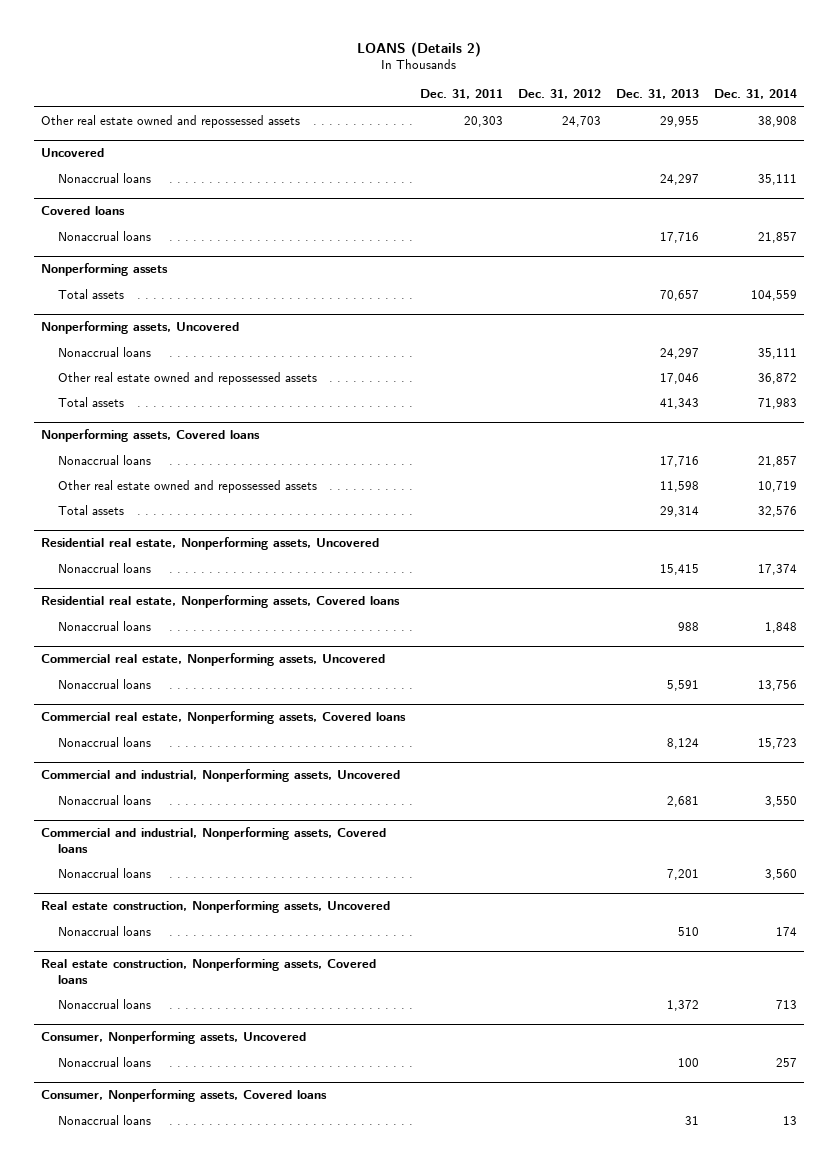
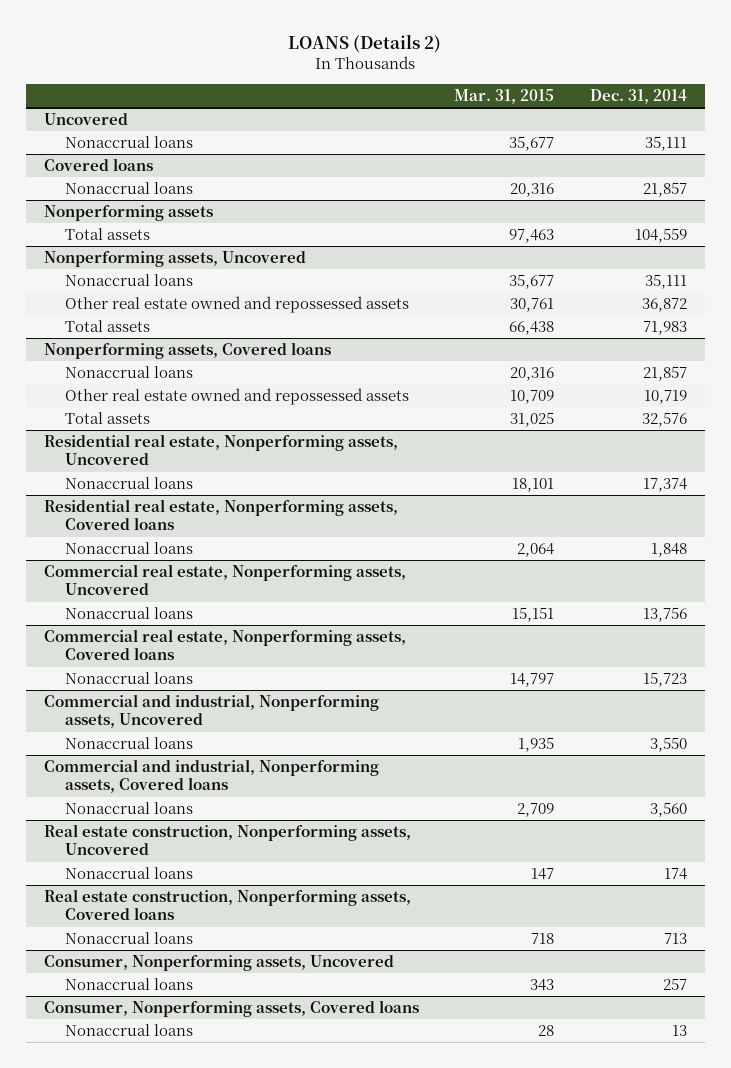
[419,89,503,100] Dec. 31, 2011 -> none
[517,89,601,100] Dec. 31, 2012 -> none
[615,89,699,100] Dec. 31, 2013 -> none
none -> [454,89,555,105] Mar. 31, 2015
[41,114,301,128] Other real estate owned and repossessed assets -> none

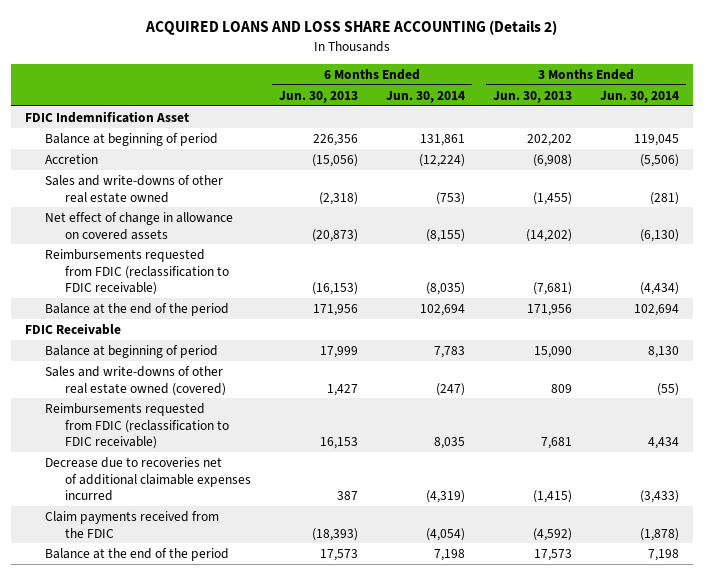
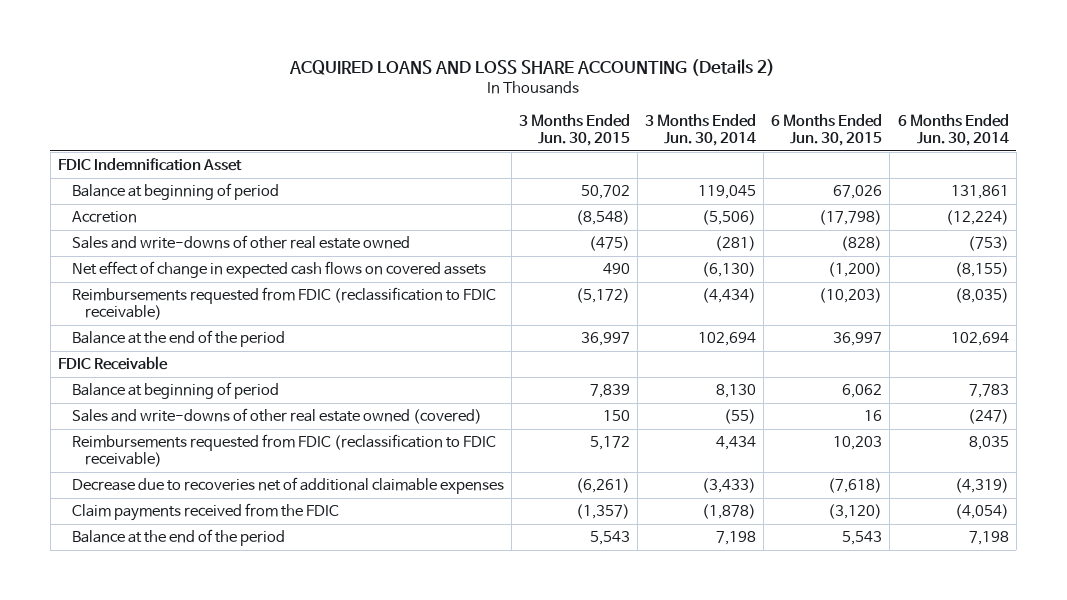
[279,90,359,103] Jun. 30, 2013 -> none
[493,90,573,103] Jun. 30, 2013 -> none
none -> [518,114,630,147] 3 Months Ended Jun. 30, 2015
none -> [771,114,883,147] 6 Months Ended Jun. 30, 2015
[45,211,234,240] Net effect of change in allowance on covered assets -> [71,261,486,279] Net effect of change in expected cash flows on covered assets
[45,456,252,502] Decrease due to recoveries net of additional claimable expenses incurred -> [71,477,504,495] Decrease due to recoveries net of additional claimable expenses

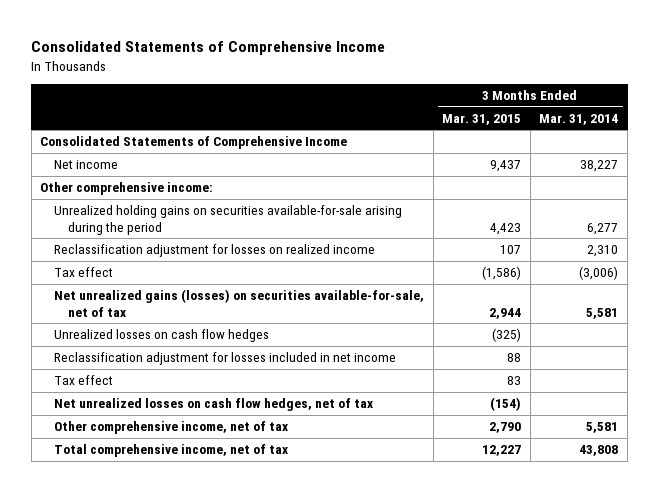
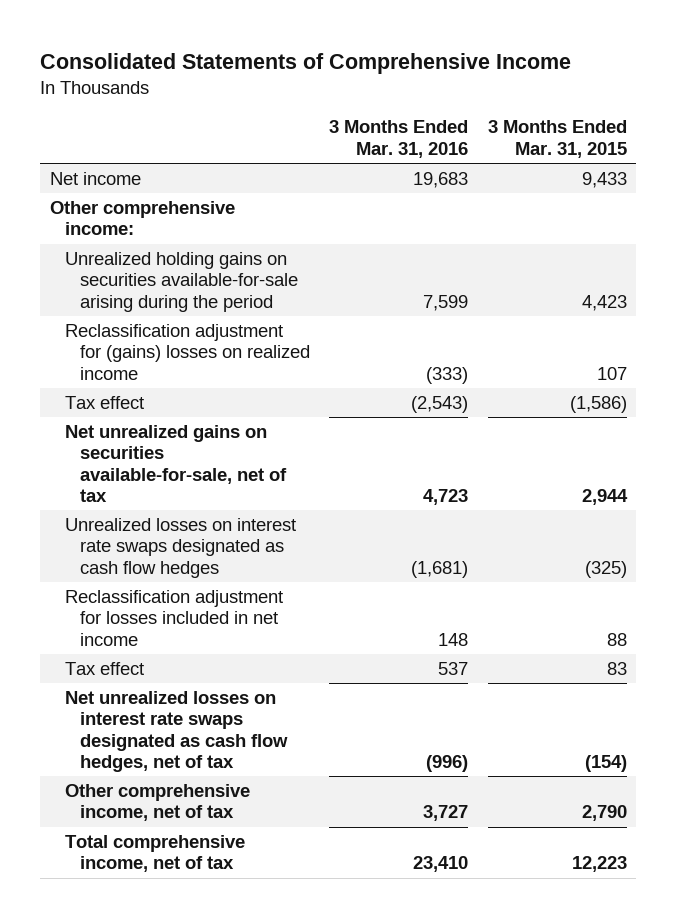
[539,113,619,125] Mar. 31, 2014 -> none
none -> [329,120,469,158] 3 Months Ended Mar. 31, 2016
[40,136,348,150] Consolidated Statements of Comprehensive Income -> none
[490,160,522,173] 9,437 -> [581,171,627,188] 9,433
[54,244,376,258] Reclassification adjustment for losses on realized income -> [64,323,310,380] Reclassification adjustment for (gains) losses on realized income
[54,289,425,317] Net unrealized gains (losses) on securities available-for-sale, net of tax -> [64,424,287,503] Net unrealized gains on securities available-for-sale, net of tax
[54,329,270,343] Unrealized losses on cash flow hedges -> [64,517,296,578] Unrealized losses on interest rate swaps designated as cash flow hedges
[54,398,374,412] Net unrealized losses on cash flow hedges, net of tax -> [64,690,288,773] Net unrealized losses on interest rate swaps designated as cash flow hedges, net of tax
[482,445,522,457] 12,227 -> [571,856,627,873] 12,223

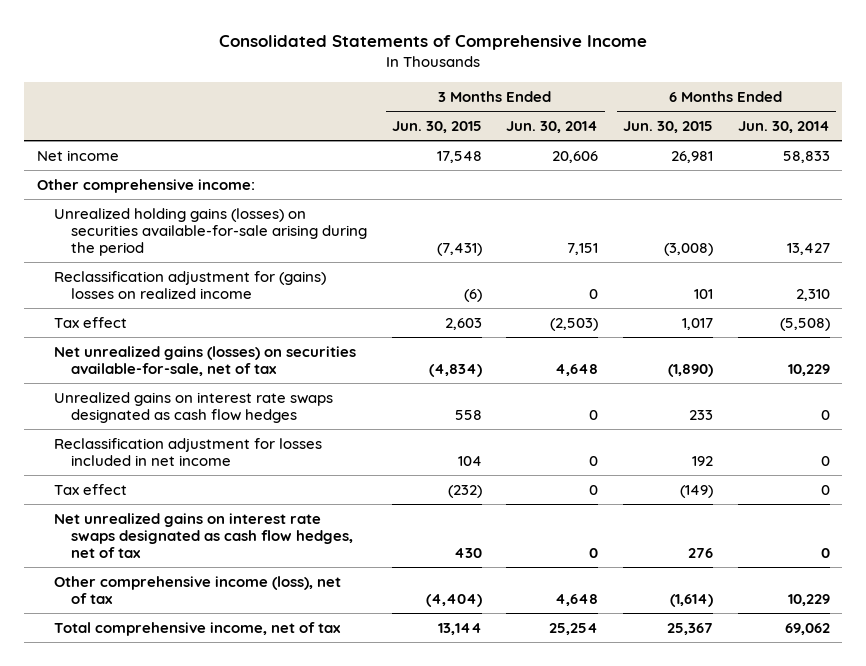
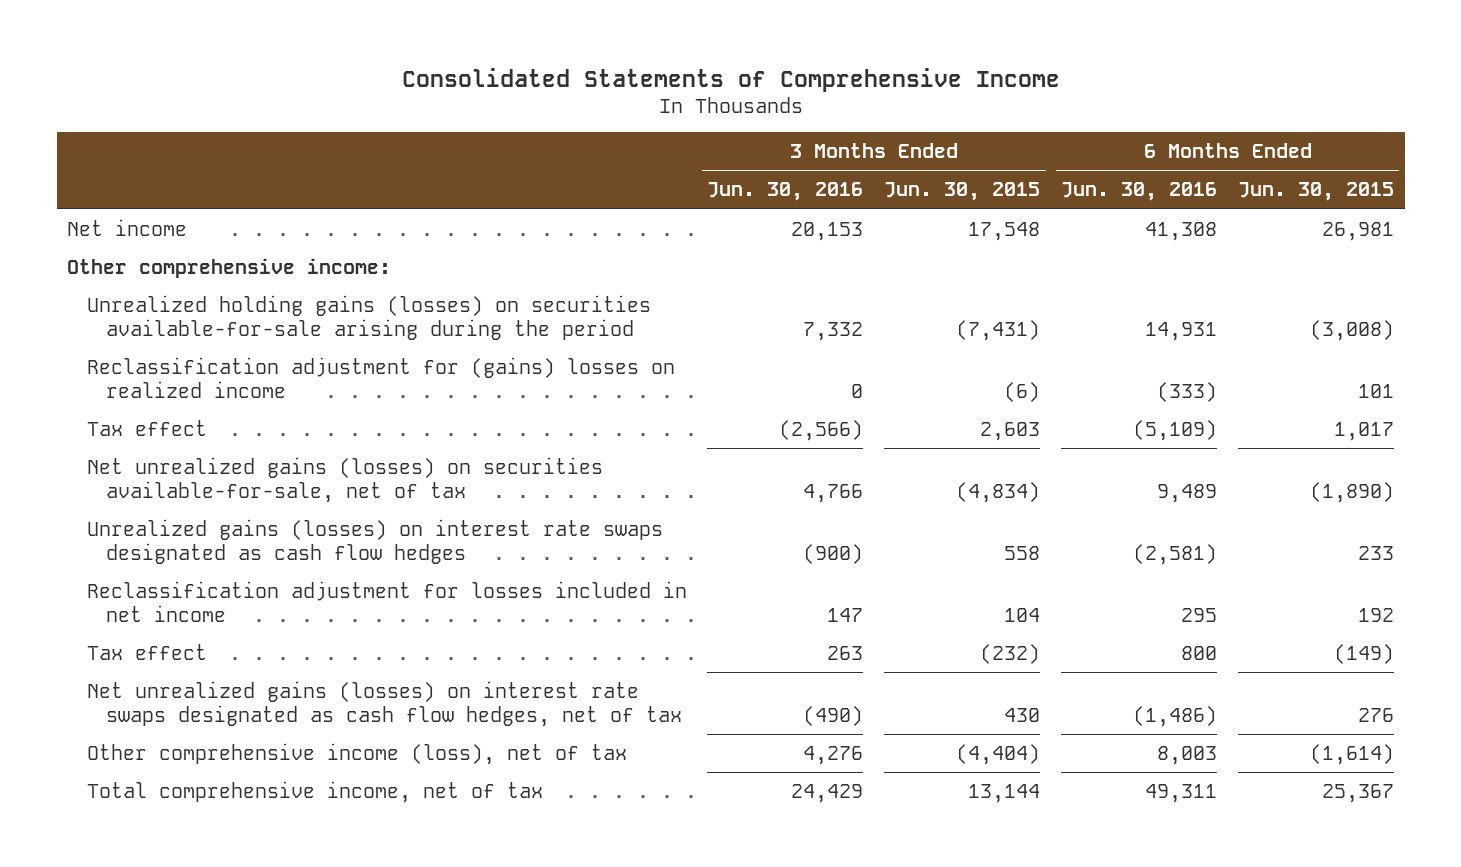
[506,120,599,133] Jun. 30, 2014 -> none
[737,120,830,133] Jun. 30, 2014 -> none
none -> [707,182,864,202] Jun. 30, 2016
none -> [1061,182,1218,202] Jun. 30, 2016
[53,391,333,423] Unrealized gains on interest rate swaps designated as cash flow hedges -> [86,518,663,565] Unrealized gains (losses) on interest rate swaps designated as cash flow hedges
[53,512,354,559] Net unrealized gains on interest rate swaps designated as cash flow hedges, net of tax -> [86,680,682,728] Net unrealized gains (losses) on interest rate swaps designated as cash flow hedges, net of tax

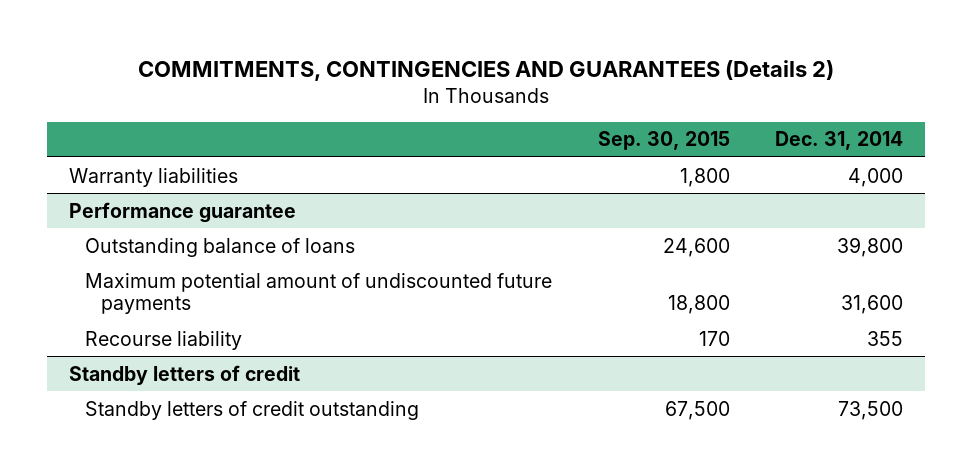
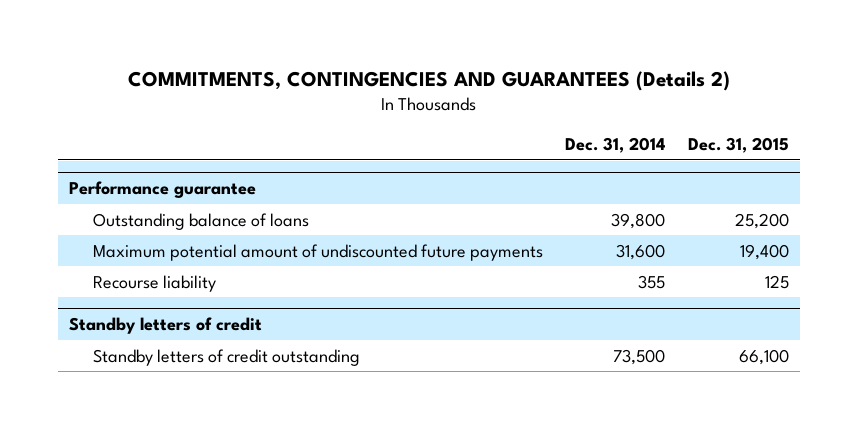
[597,131,730,151] Sep. 30, 2015 -> none
none -> [687,137,789,154] Dec. 31, 2015
[69,167,239,187] Warranty liabilities -> none

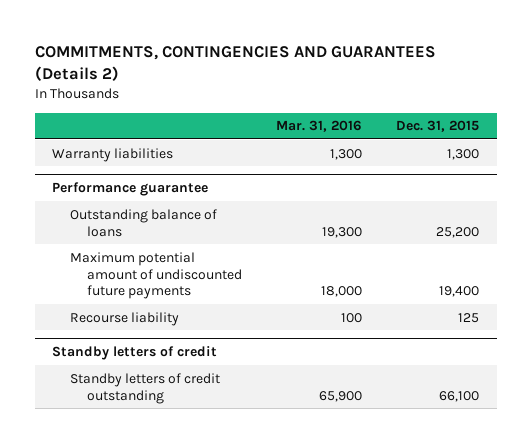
[565,137,666,154] Dec. 31, 2014 -> none
none -> [276,120,363,133] Mar. 31, 2016
none -> [52,147,174,162] Warranty liabilities

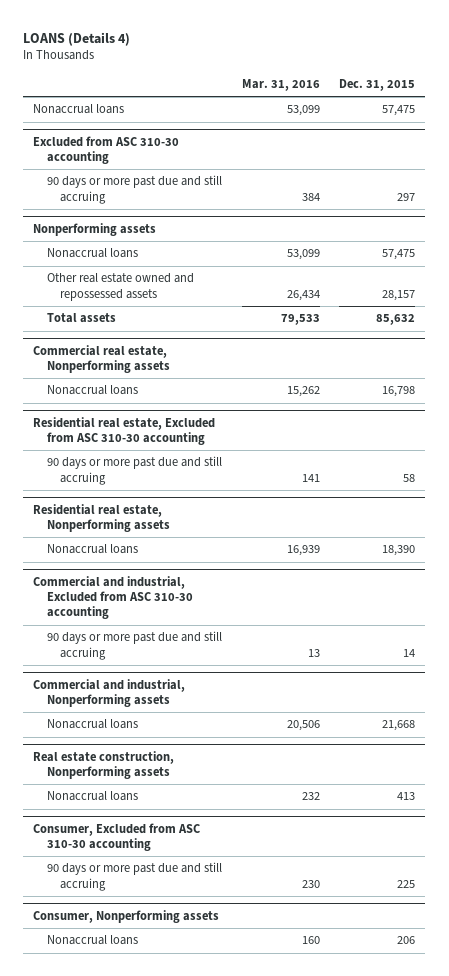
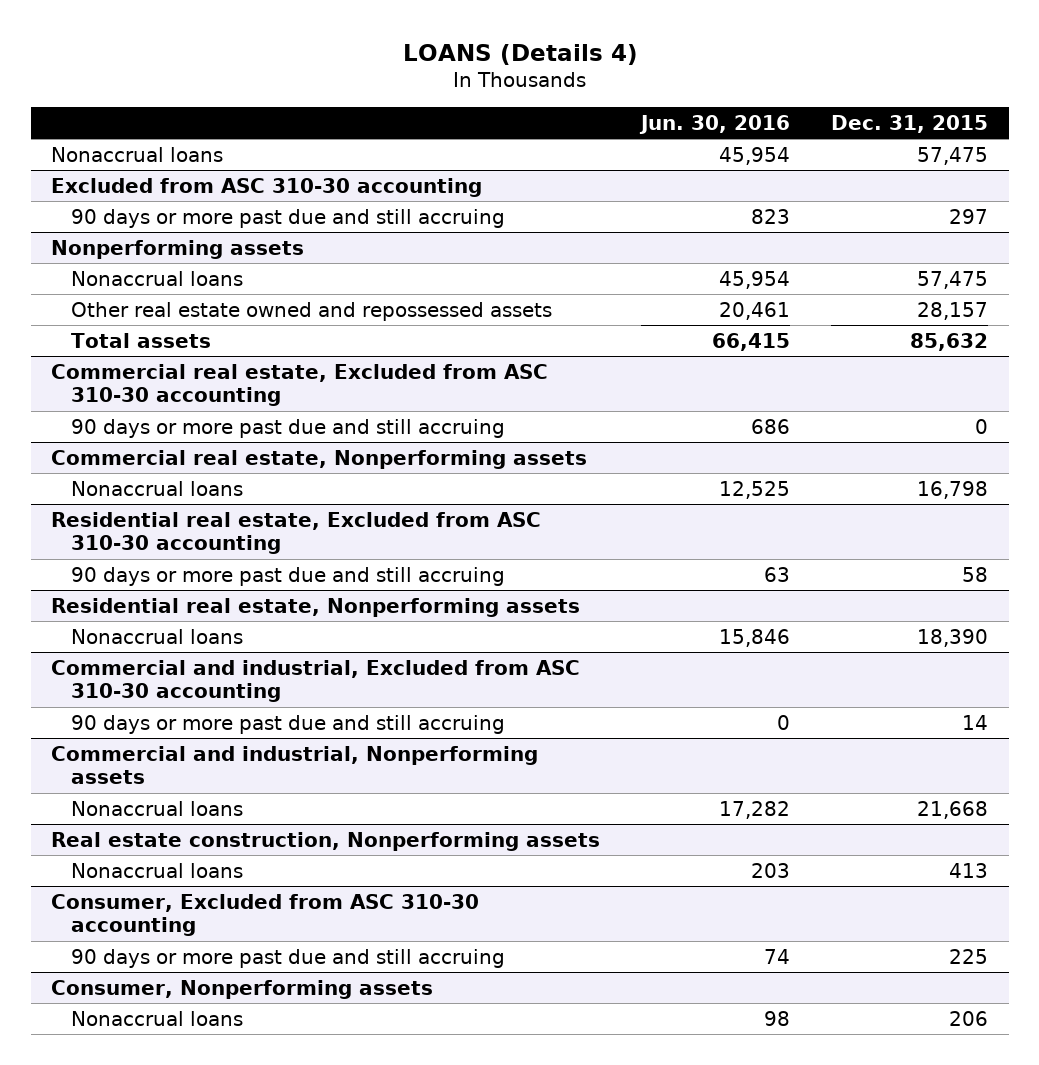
[241,79,320,92] Mar. 31, 2016 -> none
none -> [639,114,791,134] Jun. 30, 2016
none -> [51,363,549,407] Commercial real estate, Excluded from ASC 310-30 accounting
none -> [70,418,505,438] 90 days or more past due and still accruing

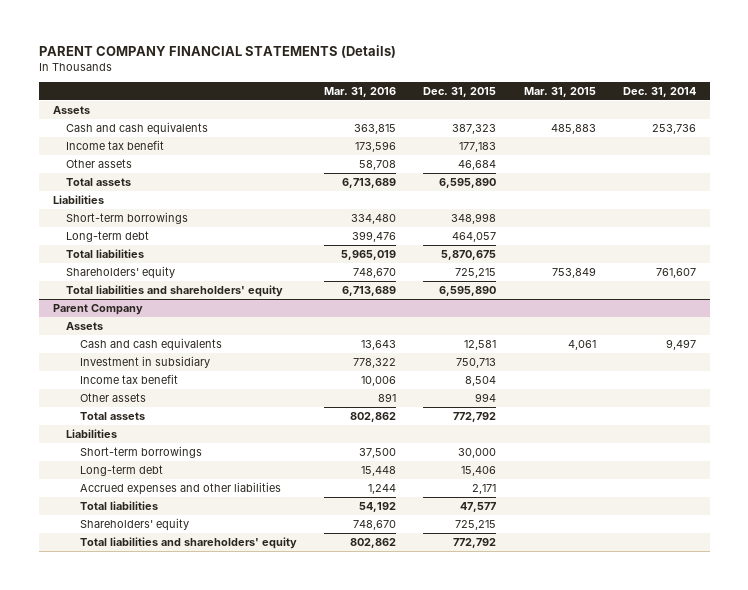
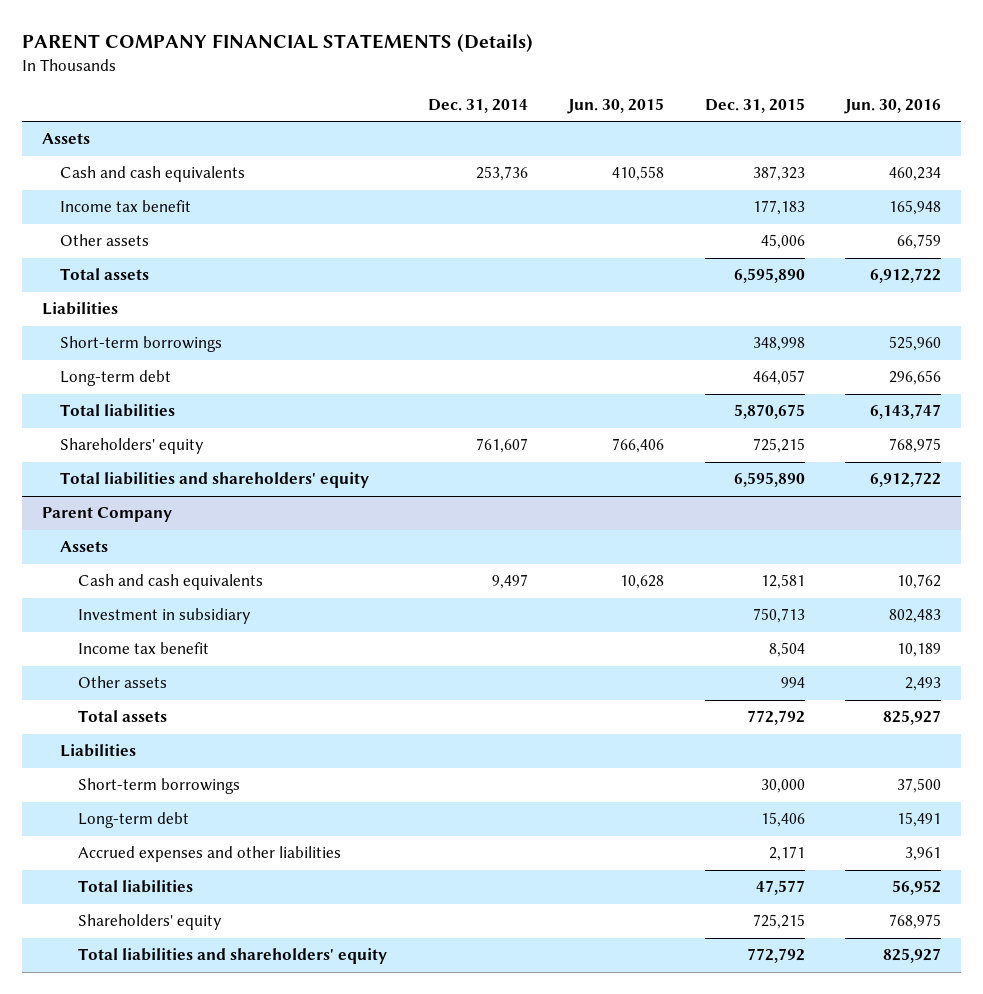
[324,87,397,98] Mar. 31, 2016 -> none
[523,87,596,98] Mar. 31, 2015 -> none
none -> [567,97,665,114] Jun. 30, 2015
none -> [844,98,942,114] Jun. 30, 2016
[458,159,497,170] 46,684 -> [760,234,805,250] 45,006

